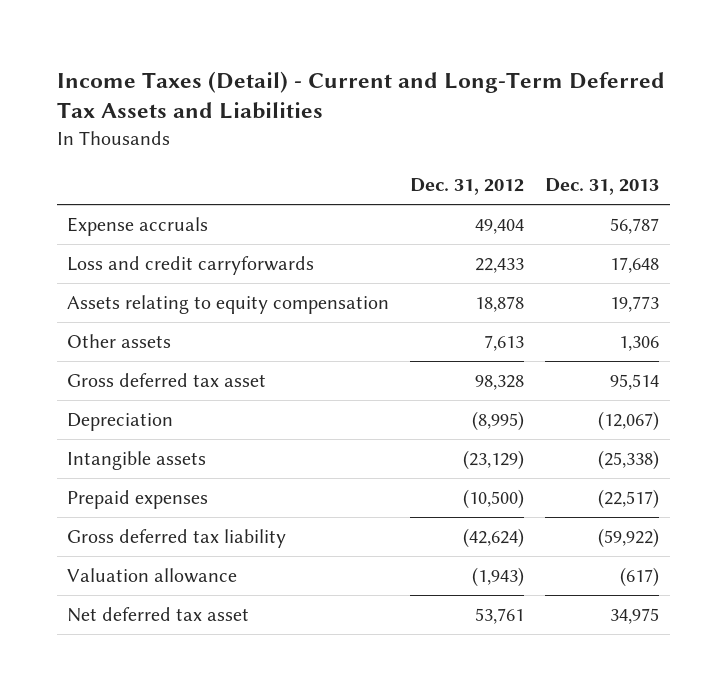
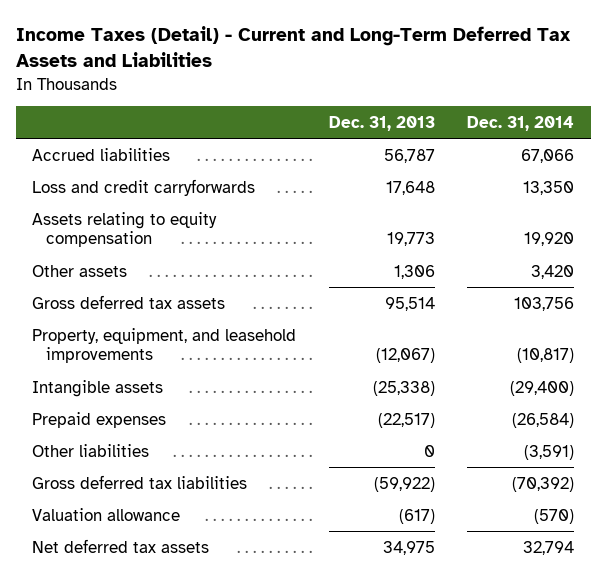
[410,178,525,196] Dec. 31, 2012 -> none
none -> [467,115,575,131] Dec. 31, 2014
[67,217,209,237] Expense accruals -> [31,147,170,161] Accrued liabilities
[67,373,267,388] Gross deferred tax asset -> [31,294,225,309] Gross deferred tax assets
[67,413,174,432] Depreciation -> [31,327,296,364] Property, equipment, and leasehold improvements
none -> [31,443,149,457] Other liabilities
[67,529,287,549] Gross deferred tax liability -> [31,474,247,489] Gross deferred tax liabilities
[67,607,250,623] Net deferred tax asset -> [31,538,209,553] Net deferred tax assets

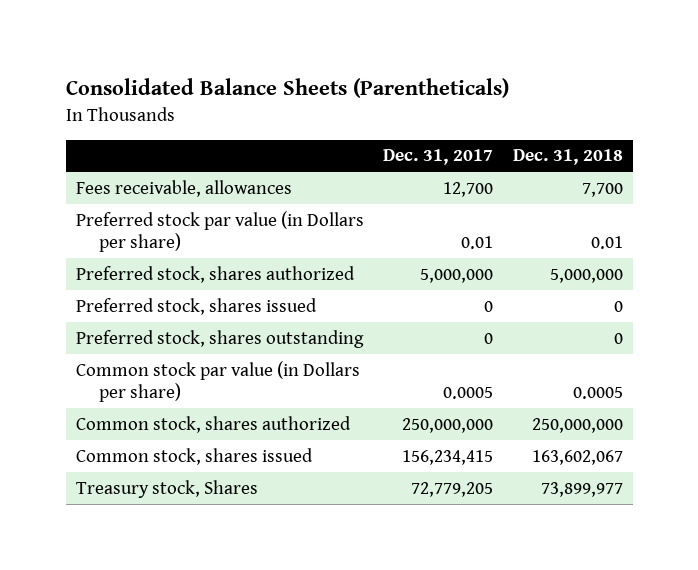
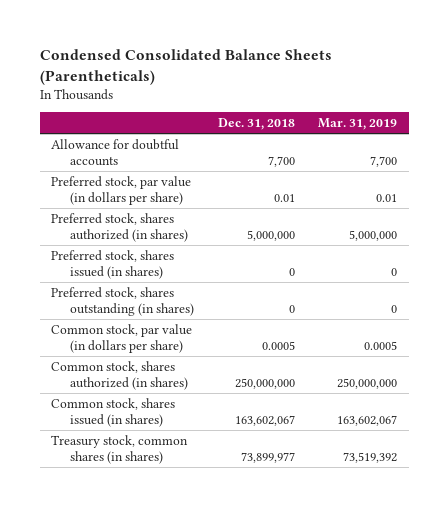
[65,78,509,99] Consolidated Balance Sheets (Parentheticals) -> [39,49,332,85] Condensed Consolidated Balance Sheets (Parentheticals)
[383,149,494,166] Dec. 31, 2017 -> none
none -> [317,117,397,130] Mar. 31, 2019
[75,179,292,197] Fees receivable, allowances -> [51,138,180,166] Allowance for doubtful accounts
[75,210,364,253] Preferred stock par value (in Dollars per share) -> [51,175,192,205] Preferred stock, par value (in dollars per share)
[75,265,355,283] Preferred stock, shares authorized -> [51,212,189,242] Preferred stock, shares authorized (in shares)
[75,297,317,315] Preferred stock, shares issued -> [51,249,175,279] Preferred stock, shares issued (in shares)
[75,329,364,348] Preferred stock, shares outstanding -> [51,286,195,316] Preferred stock, shares outstanding (in shares)
[75,360,360,403] Common stock par value (in Dollars per share) -> [51,323,193,353] Common stock, par value (in dollars per share)
[75,415,351,433] Common stock, shares authorized -> [51,360,189,390] Common stock, shares authorized (in shares)
[75,447,313,465] Common stock, shares issued -> [51,397,176,427] Common stock, shares issued (in shares)
[75,479,258,498] Treasury stock, Shares -> [51,434,189,464] Treasury stock, common shares (in shares)

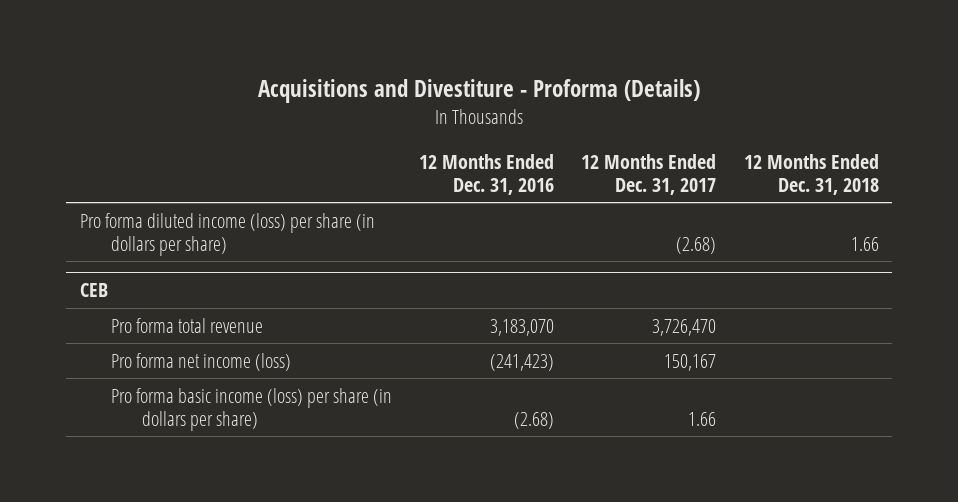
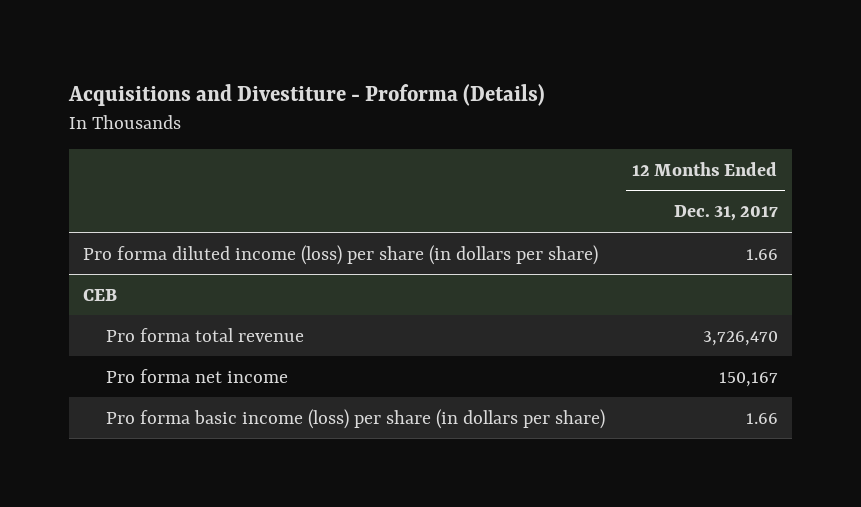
[419,153,555,195] 12 Months Ended Dec. 31, 2016 -> none
[743,153,879,195] 12 Months Ended Dec. 31, 2018 -> none
[676,236,717,254] (2.68) -> [745,248,778,260] 1.66
[110,352,291,371] Pro forma net income (loss) -> [106,368,289,383] Pro forma net income

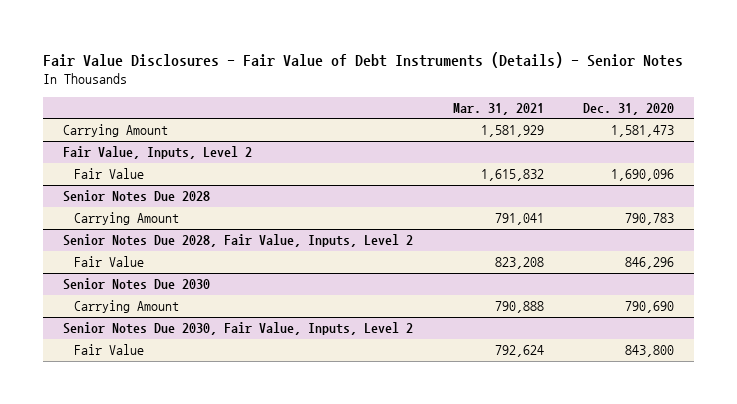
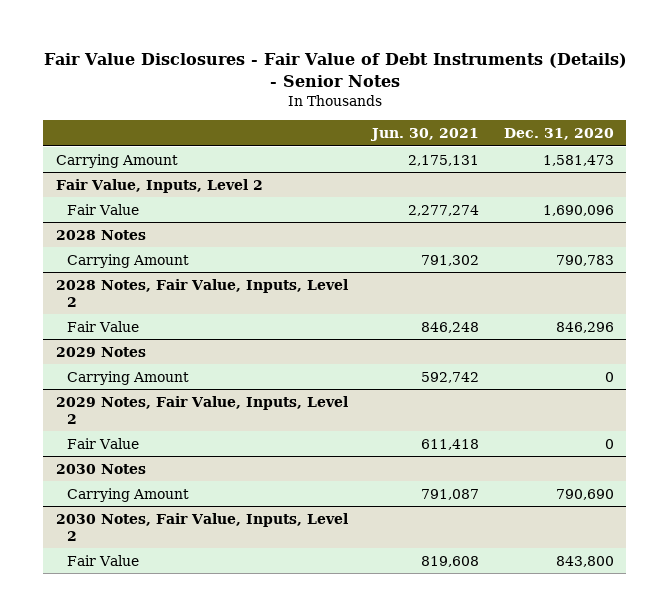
[452,102,544,115] Mar. 31, 2021 -> none
none -> [370,128,480,142] Jun. 30, 2021
[63,190,211,203] Senior Notes Due 2028 -> [55,229,146,240] 2028 Notes
[63,234,414,248] Senior Notes Due 2028, Fair Value, Inputs, Level 2 -> [55,278,348,307] 2028 Notes, Fair Value, Inputs, Level 2
none -> [55,346,146,357] 2029 Notes
none -> [67,370,190,385] Carrying Amount
none -> [55,395,348,424] 2029 Notes, Fair Value, Inputs, Level 2
none -> [67,437,140,449] Fair Value
[63,278,211,291] Senior Notes Due 2030 -> [55,463,146,474] 2030 Notes
[63,322,414,336] Senior Notes Due 2030, Fair Value, Inputs, Level 2 -> [55,512,348,541] 2030 Notes, Fair Value, Inputs, Level 2

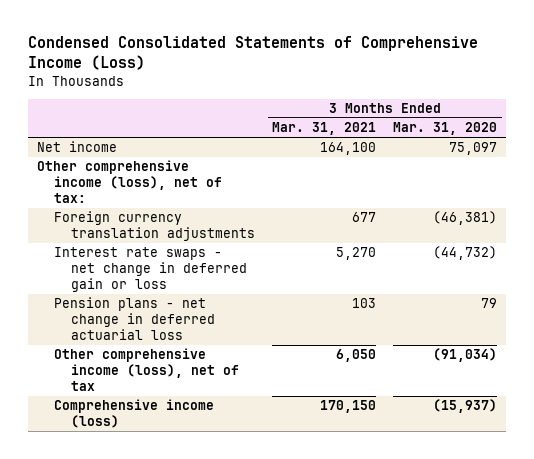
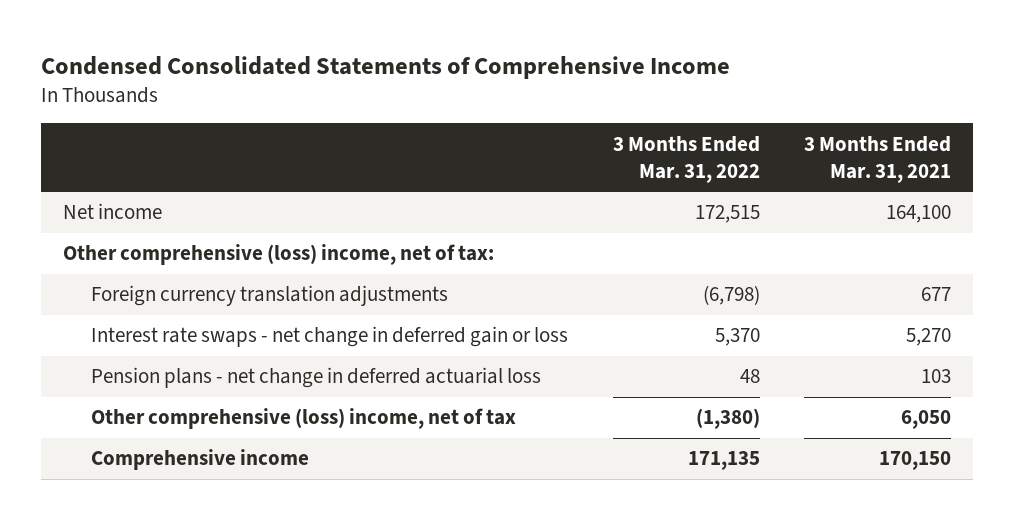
[28,36,479,71] Condensed Consolidated Statements of Comprehensive Income (Loss) -> [40,55,730,79] Condensed Consolidated Statements of Comprehensive Income
[393,122,498,136] Mar. 31, 2020 -> none
none -> [612,135,760,183] 3 Months Ended Mar. 31, 2022
[36,160,222,204] Other comprehensive income (loss), net of tax: -> [63,244,495,266] Other comprehensive (loss) income, net of tax:
[53,348,239,392] Other comprehensive income (loss), net of tax -> [91,408,517,430] Other comprehensive (loss) income, net of tax
[53,399,214,429] Comprehensive income (loss) -> [91,449,310,471] Comprehensive income

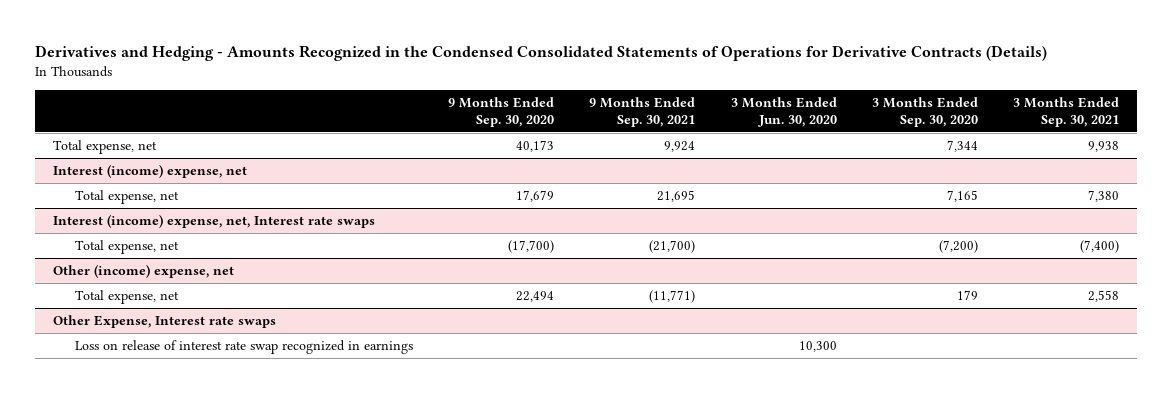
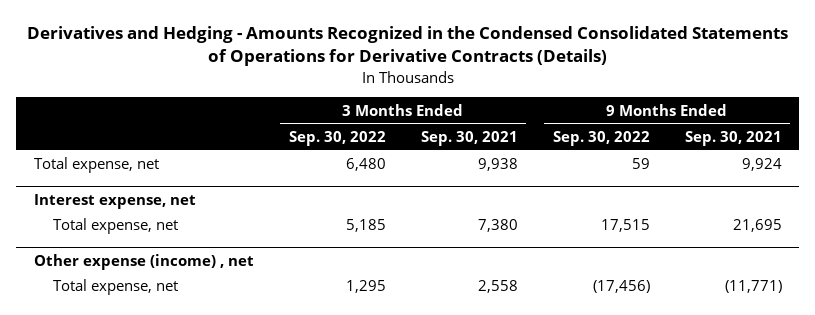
[448,97,555,127] 9 Months Ended Sep. 30, 2020 -> none
[730,97,837,127] 3 Months Ended Jun. 30, 2020 -> none
[872,97,979,127] 3 Months Ended Sep. 30, 2020 -> none
none -> [288,131,386,147] Sep. 30, 2022
none -> [552,131,650,147] Sep. 30, 2022
[52,164,247,179] Interest (income) expense, net -> [33,193,196,209] Interest expense, net
[52,214,375,229] Interest (income) expense, net, Interest rate swaps -> none
[74,240,179,255] Total expense, net -> none
[52,264,234,279] Other (income) expense, net -> [33,253,254,270] Other expense (income) , net
[52,315,276,329] Other Expense, Interest rate swaps -> none
[74,340,413,355] Loss on release of interest rate swap recognized in earnings -> none

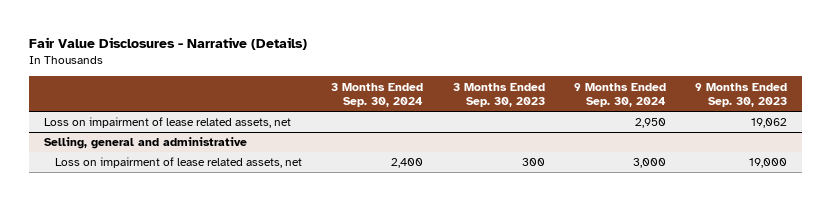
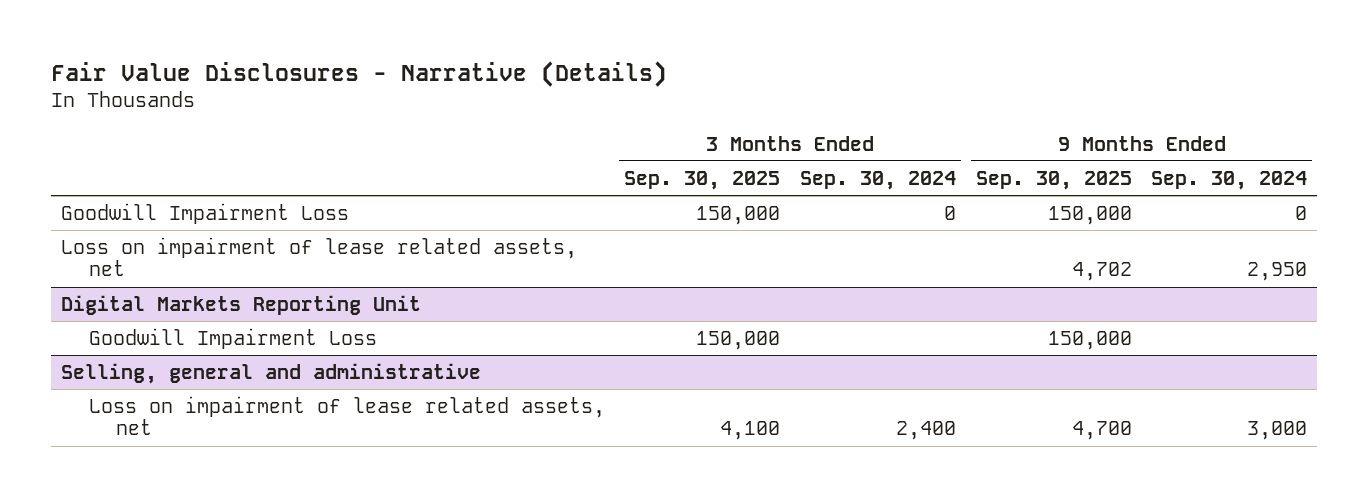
[452,82,545,108] 3 Months Ended Sep. 30, 2023 -> none
[695,82,788,108] 9 Months Ended Sep. 30, 2023 -> none
none -> [624,170,781,190] Sep. 30, 2025
none -> [975,170,1132,190] Sep. 30, 2025
none -> [60,202,349,224] Goodwill Impairment Loss
none -> [60,294,421,315] Digital Markets Reporting Unit
none -> [88,327,377,349] Goodwill Impairment Loss

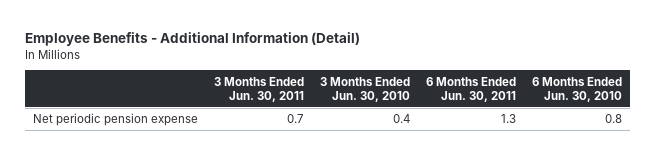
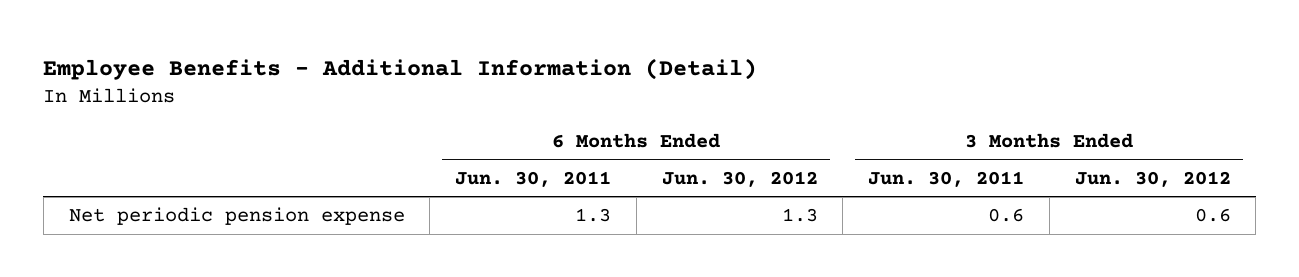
[319,76,410,102] 3 Months Ended Jun. 30, 2010 -> none
[531,76,622,102] 6 Months Ended Jun. 30, 2010 -> none
none -> [661,170,818,187] Jun. 30, 2012
none -> [1074,170,1231,187] Jun. 30, 2012
[286,114,304,124] 0.7 -> [988,208,1025,223] 0.6

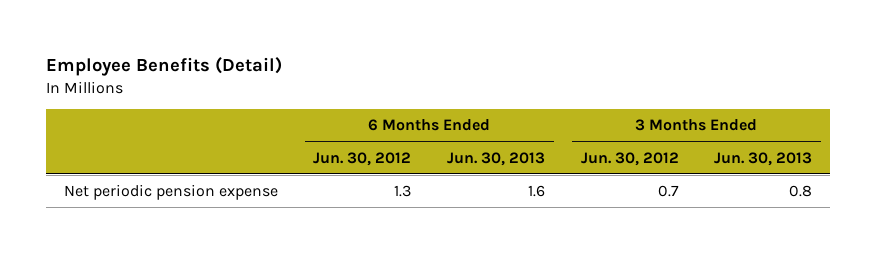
[43,57,758,80] Employee Benefits - Additional Information (Detail) -> [46,57,283,77] Employee Benefits (Detail)
[455,170,612,187] Jun. 30, 2011 -> none
[868,170,1025,187] Jun. 30, 2011 -> none
none -> [446,151,545,166] Jun. 30, 2013
none -> [714,151,813,166] Jun. 30, 2013
[1194,208,1231,223] 0.6 -> [657,185,679,198] 0.7

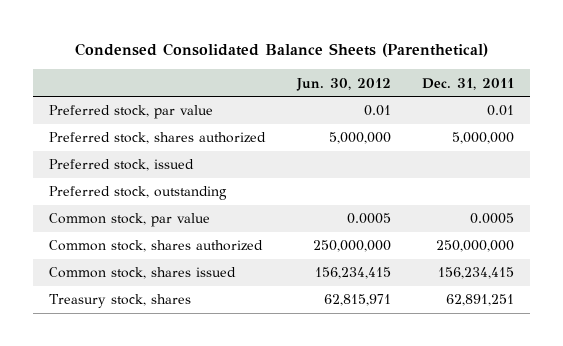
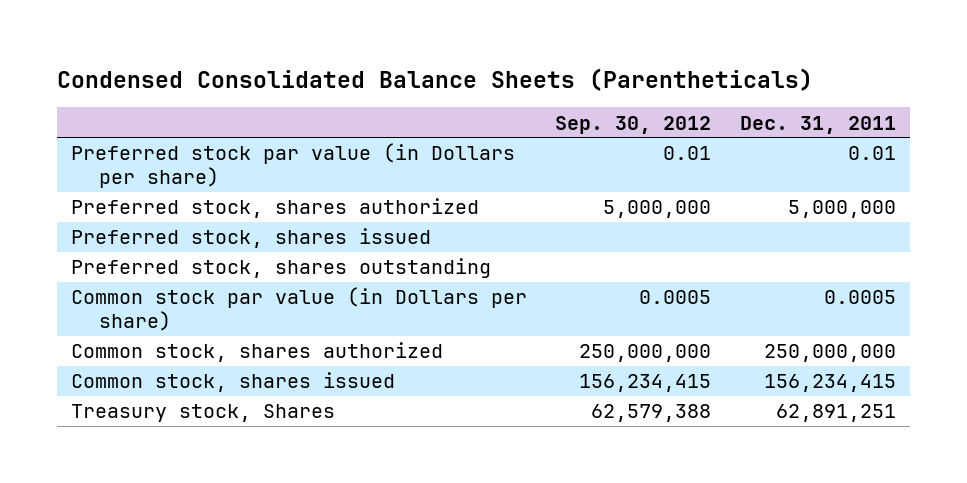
[74,43,488,58] Condensed Consolidated Balance Sheets (Parenthetical) -> [56,67,813,91] Condensed Consolidated Balance Sheets (Parentheticals)
[295,77,391,91] Jun. 30, 2012 -> none
none -> [555,115,712,134] Sep. 30, 2012
[49,105,214,120] Preferred stock, par value -> [70,143,515,189] Preferred stock par value (in Dollars per share)
[49,159,195,172] Preferred stock, issued -> [70,228,431,249] Preferred stock, shares issued
[49,186,228,201] Preferred stock, outstanding -> [70,258,491,279] Preferred stock, shares outstanding
[49,213,211,228] Common stock, par value -> [70,287,527,332] Common stock par value (in Dollars per share)
[49,294,192,309] Treasury stock, shares -> [70,404,335,423] Treasury stock, Shares

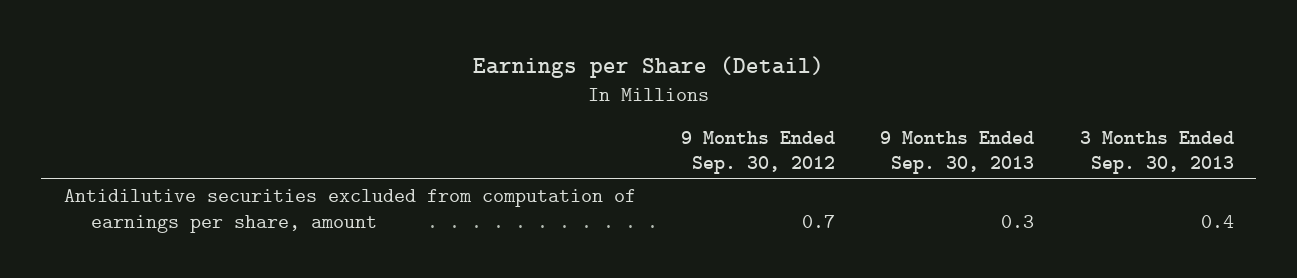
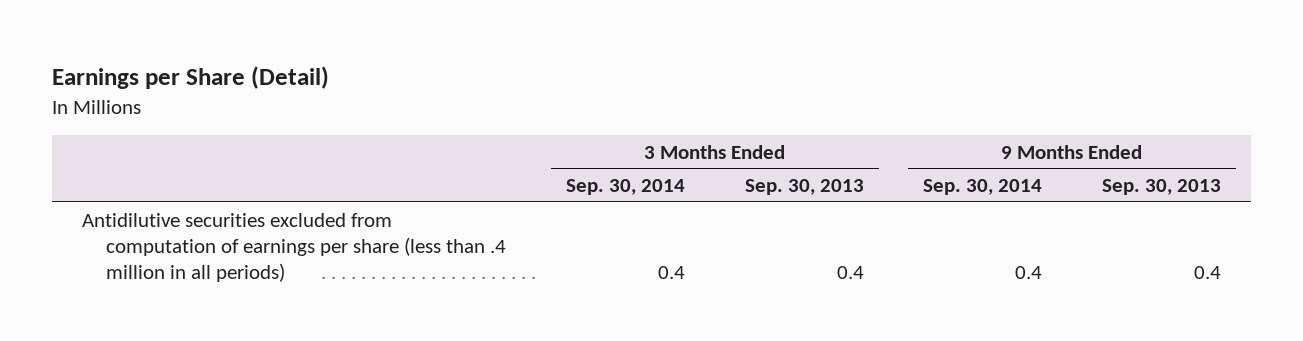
[681,130,836,175] 9 Months Ended Sep. 30, 2012 -> none
none -> [566,179,686,196] Sep. 30, 2014
none -> [923,179,1043,196] Sep. 30, 2014
[63,189,636,233] Antidilutive securities excluded from computation of earnings per share, amount -> [82,212,507,283] Antidilutive securities excluded from computation of earnings per share (less than .4 million in all periods)
[1001,214,1035,228] 0.3 -> [1193,266,1221,280] 0.4

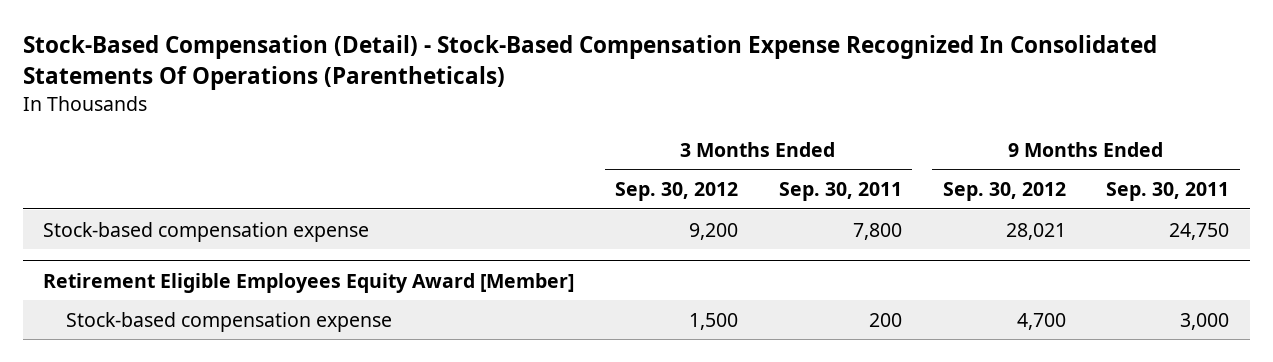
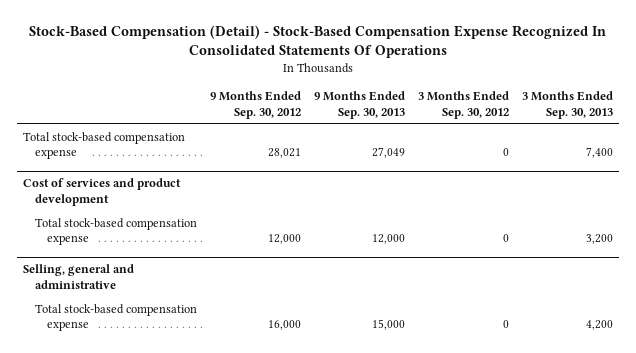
[22,35,1157,91] Stock-Based Compensation (Detail) - Stock-Based Compensation Expense Recognized In Consolidated Statements Of Operations (Parentheticals) -> [28,25,606,59] Stock-Based Compensation (Detail) - Stock-Based Compensation Expense Recognized In Consolidated Statements Of Operations
[778,182,902,202] Sep. 30, 2011 -> none
[1106,182,1230,202] Sep. 30, 2011 -> none
none -> [313,91,405,120] 9 Months Ended Sep. 30, 2013
none -> [521,91,613,120] 3 Months Ended Sep. 30, 2013
[43,272,575,293] Retirement Eligible Employees Equity Award [Member] -> none
[43,221,370,242] Stock-based compensation expense -> [23,131,186,160] Total stock-based compensation expense
[689,222,739,240] 9,200 -> [502,148,509,157] 0
none -> [23,178,182,207] Cost of services and product development
[65,311,392,332] Stock-based compensation expense -> [34,217,197,246] Total stock-based compensation expense
[689,312,739,330] 1,500 -> [502,234,509,243] 0
[1016,312,1066,330] 4,700 -> [267,234,301,245] 12,000
none -> [23,264,135,290] Selling, general and administrative
none -> [34,303,197,332] Total stock-based compensation expense

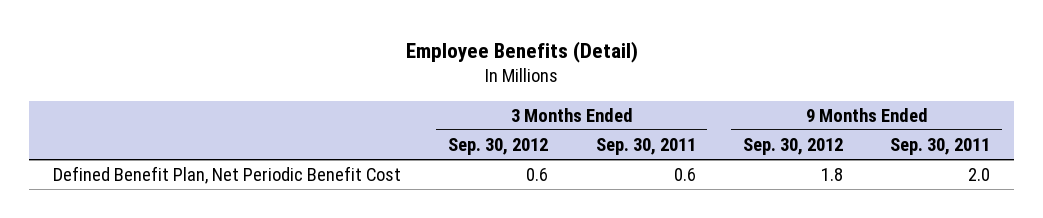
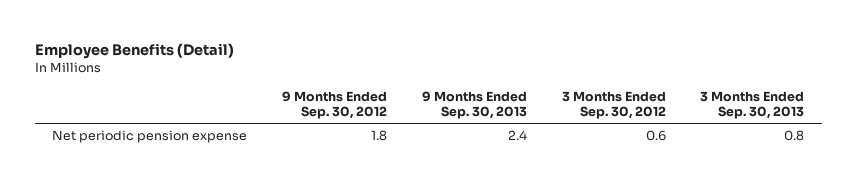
[595,138,696,156] Sep. 30, 2011 -> none
[890,138,991,156] Sep. 30, 2011 -> none
none -> [421,90,527,119] 9 Months Ended Sep. 30, 2013
none -> [700,90,805,119] 3 Months Ended Sep. 30, 2013
[52,166,401,185] Defined Benefit Plan, Net Periodic Benefit Cost -> [52,130,248,144] Net periodic pension expense

